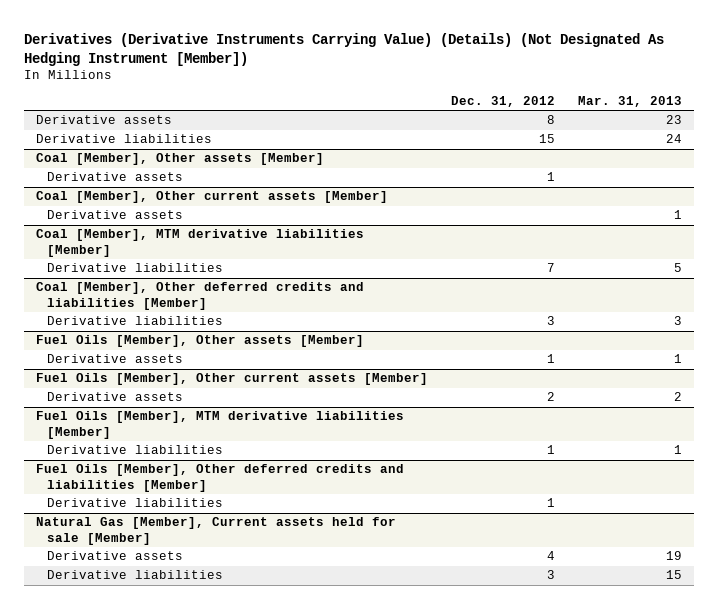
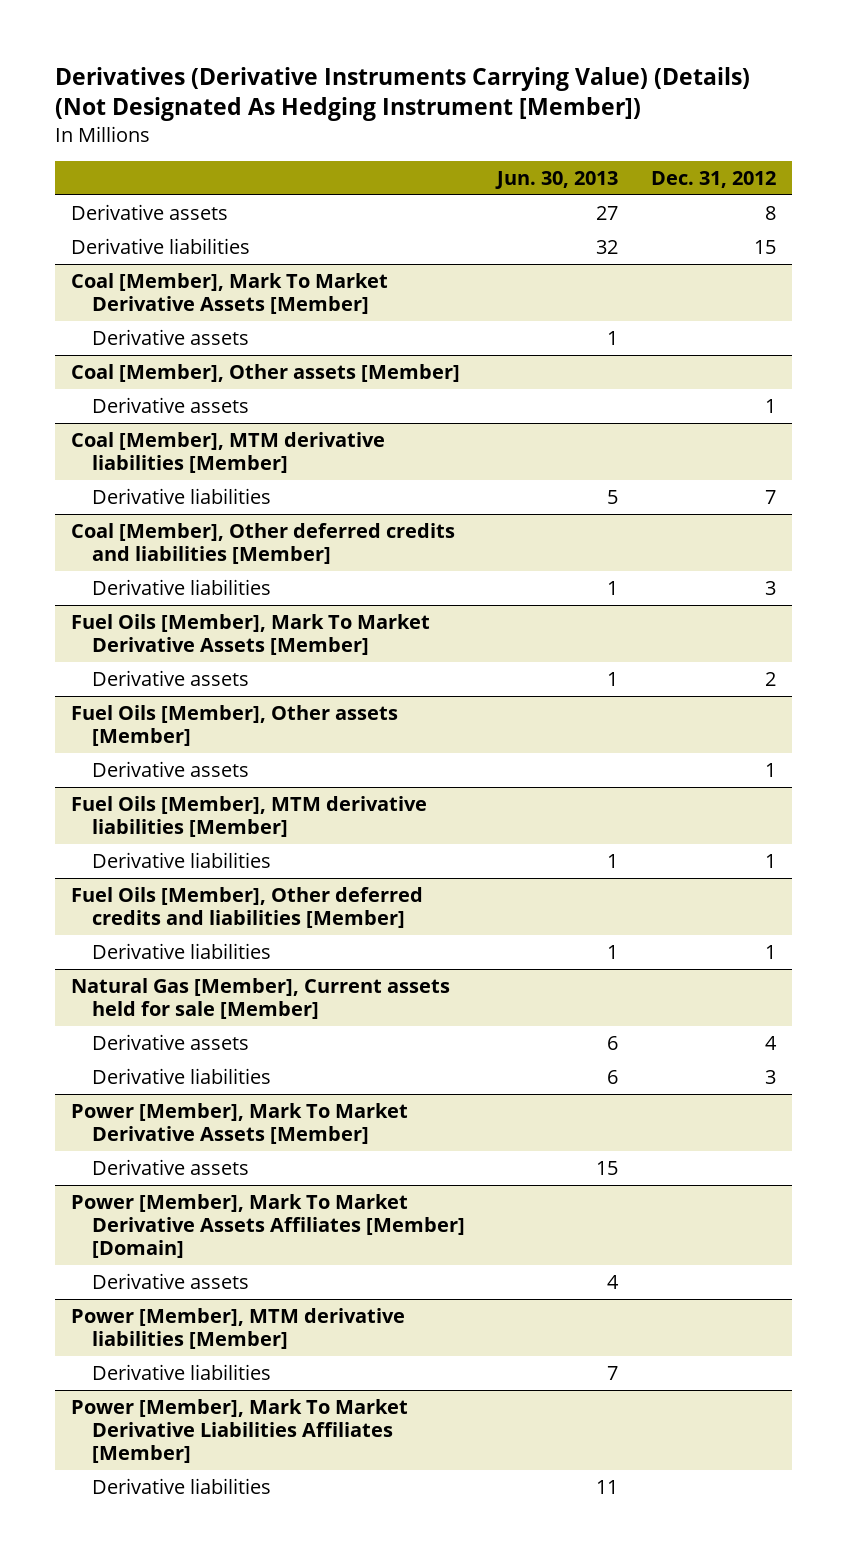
[578,96,683,108] Mar. 31, 2013 -> none
none -> [495,170,619,189] Jun. 30, 2013
none -> [71,272,389,314] Coal [Member], Mark To Market Derivative Assets [Member]
none -> [92,328,250,345] Derivative assets
[35,191,388,204] Coal [Member], Other current assets [Member] -> none
[46,210,183,220] Derivative assets -> none
none -> [71,613,431,655] Fuel Oils [Member], Mark To Market Derivative Assets [Member]
none -> [92,669,250,686] Derivative assets
[35,373,428,386] Fuel Oils [Member], Other current assets [Member] -> none
[46,392,183,402] Derivative assets -> none
none -> [71,1102,409,1144] Power [Member], Mark To Market Derivative Assets [Member]
none -> [92,1158,250,1175] Derivative assets
none -> [71,1193,466,1258] Power [Member], Mark To Market Derivative Assets Affiliates [Member] [Domain]
none -> [92,1272,250,1289] Derivative assets
none -> [71,1307,406,1349] Power [Member], MTM derivative liabilities [Member]
none -> [92,1363,272,1380] Derivative liabilities
none -> [71,1398,409,1463] Power [Member], Mark To Market Derivative Liabilities Affiliates [Member]
none -> [92,1477,272,1494] Derivative liabilities

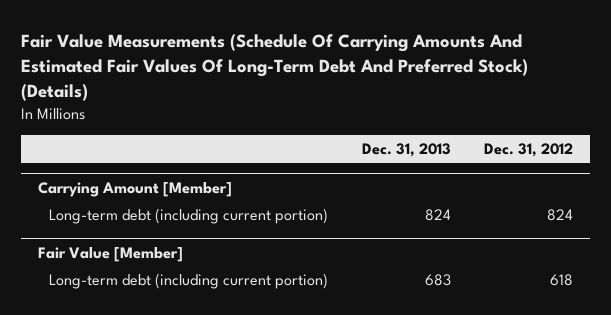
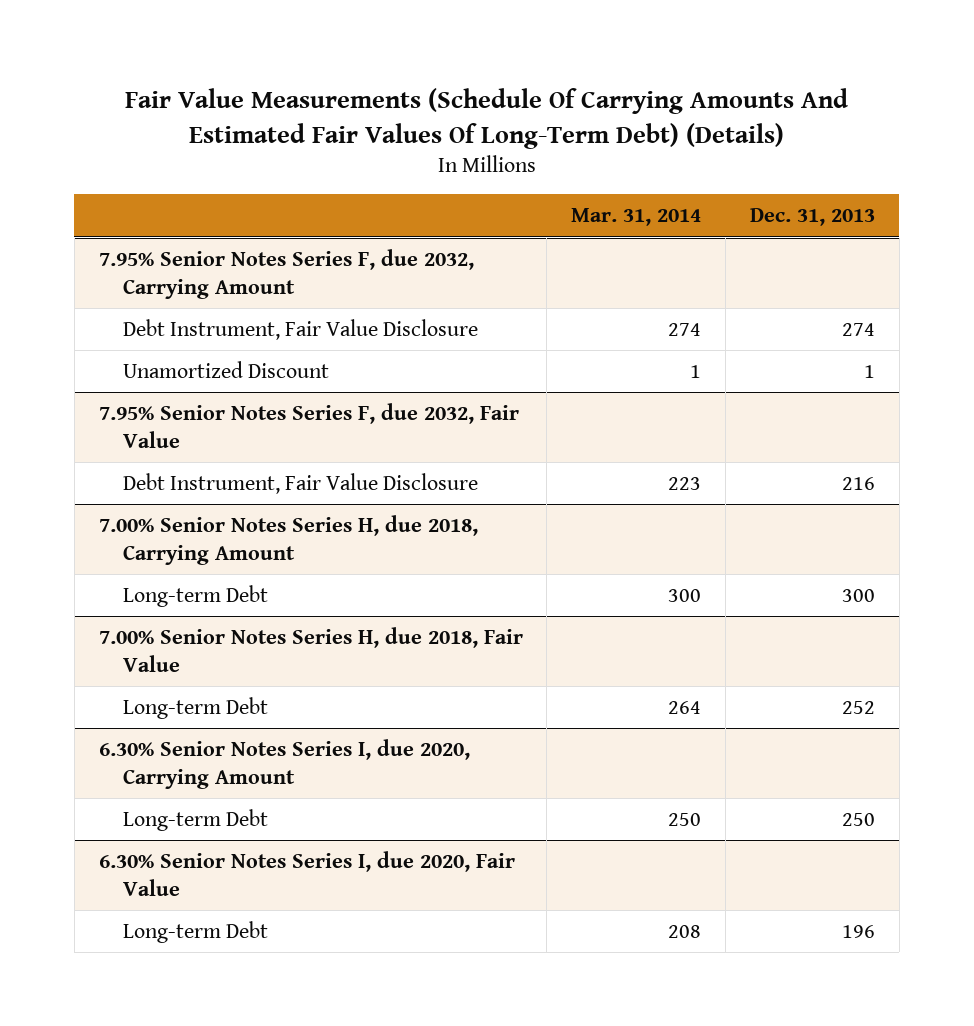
[21,33,529,101] Fair Value Measurements (Schedule Of Carrying Amounts And Estimated Fair Values Of Long-Term Debt And Preferred Stock) (Details) -> [124,88,848,149] Fair Value Measurements (Schedule Of Carrying Amounts And Estimated Fair Values Of Long-Term Debt) (Details)
[483,143,573,158] Dec. 31, 2012 -> none
none -> [571,208,702,227] Mar. 31, 2014
[38,181,233,197] Carrying Amount [Member] -> none
[38,246,184,262] Fair Value [Member] -> none
none -> [98,248,474,300] 7.95% Senior Notes Series F, due 2032, Carrying Amount
none -> [123,318,479,340] Debt Instrument, Fair Value Disclosure
none -> [123,360,330,378] Unamortized Discount
none -> [98,402,519,449] 7.95% Senior Notes Series F, due 2032, Fair Value
none -> [123,472,479,494] Debt Instrument, Fair Value Disclosure
none -> [98,514,478,566] 7.00% Senior Notes Series H, due 2018, Carrying Amount
[49,208,329,225] Long-term debt (including current portion) -> [123,584,269,607] Long-term Debt
[424,209,451,222] 824 -> [841,588,875,602] 300
none -> [98,626,523,673] 7.00% Senior Notes Series H, due 2018, Fair Value
[49,273,329,290] Long-term debt (including current portion) -> [123,696,269,719] Long-term Debt
[424,274,451,287] 683 -> [841,700,875,714] 252
none -> [98,738,470,790] 6.30% Senior Notes Series I, due 2020, Carrying Amount
none -> [123,808,269,831] Long-term Debt
none -> [98,850,515,897] 6.30% Senior Notes Series I, due 2020, Fair Value
none -> [123,920,269,943] Long-term Debt

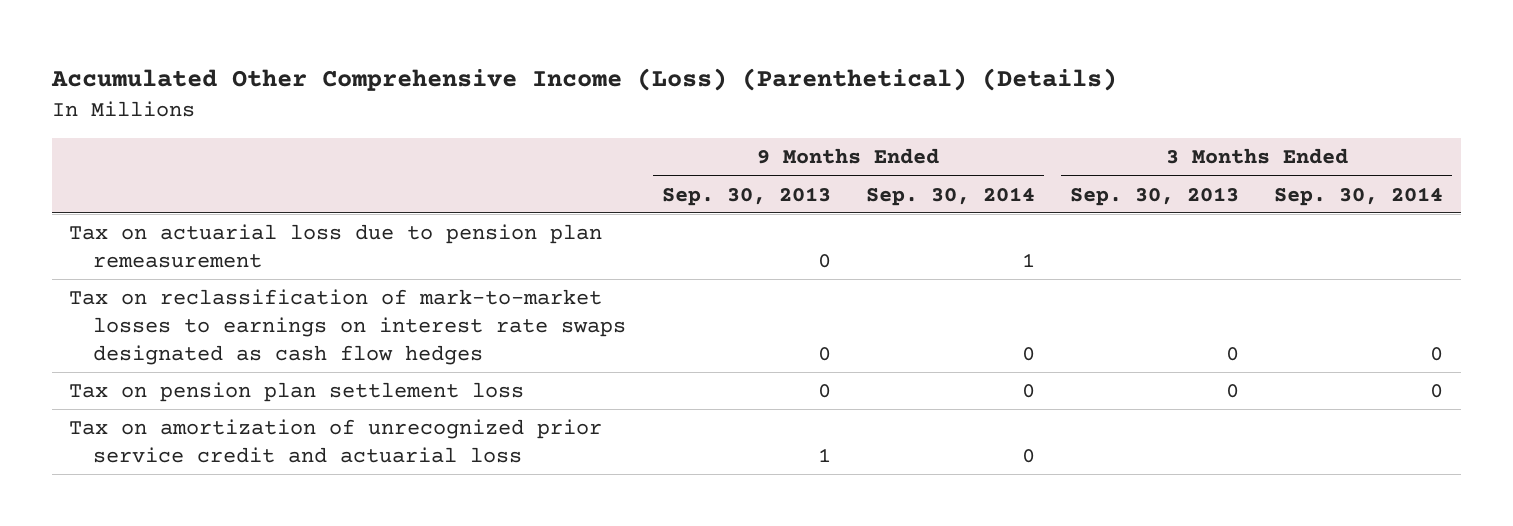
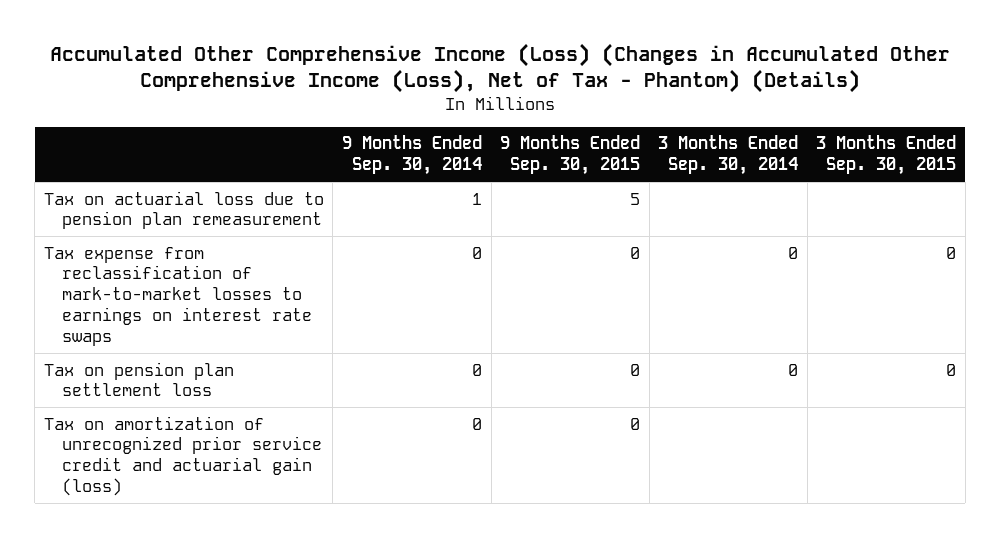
[50,68,1117,92] Accumulated Other Comprehensive Income (Loss) (Parenthetical) (Details) -> [50,43,951,94] Accumulated Other Comprehensive Income (Loss) (Changes in Accumulated Other Comprehensive Income (Loss), Net of Tax - Phantom) (Details)
[661,186,831,206] Sep. 30, 2013 -> none
[1070,186,1240,206] Sep. 30, 2013 -> none
none -> [500,135,641,176] 9 Months Ended Sep. 30, 2015
none -> [816,135,957,176] 3 Months Ended Sep. 30, 2015
[69,289,627,365] Tax on reclassification of mark-to-market losses to earnings on interest rate swaps designated as cash flow hedges -> [43,246,312,346] Tax expense from reclassification of mark-to-market losses to earnings on interest rate swaps
[69,419,603,463] Tax on amortization of unrecognized prior service credit and actuarial loss -> [43,415,322,497] Tax on amortization of unrecognized prior service credit and actuarial gain (loss)

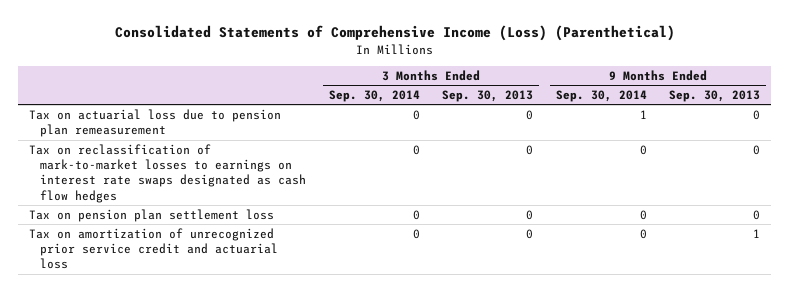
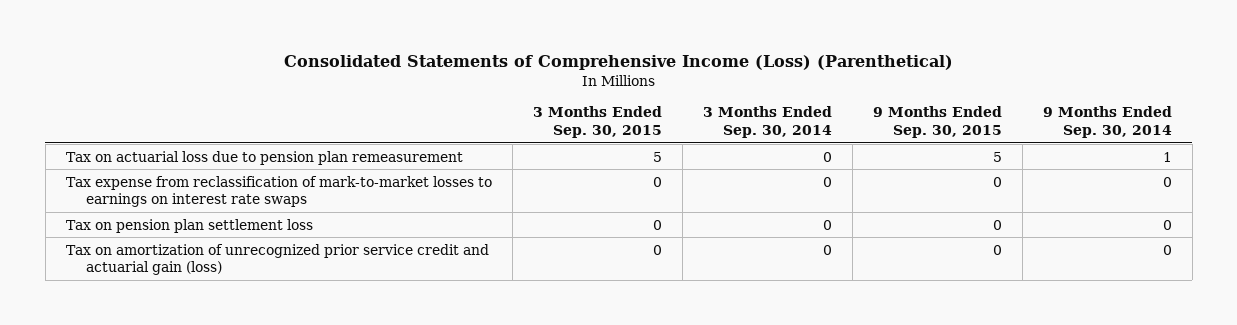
[442,90,534,103] Sep. 30, 2013 -> none
[669,90,761,103] Sep. 30, 2013 -> none
none -> [532,106,662,139] 3 Months Ended Sep. 30, 2015
none -> [872,106,1002,139] 9 Months Ended Sep. 30, 2015
[29,143,307,203] Tax on reclassification of mark-to-market losses to earnings on interest rate swaps designated as cash flow hedges -> [65,175,492,208] Tax expense from reclassification of mark-to-market losses to earnings on interest rate swaps
[29,227,279,270] Tax on amortization of unrecognized prior service credit and actuarial loss -> [65,243,489,276] Tax on amortization of unrecognized prior service credit and actuarial gain (loss)

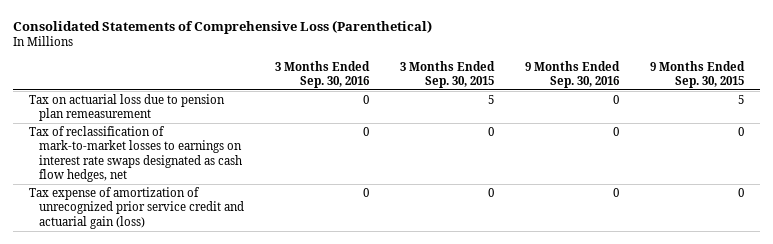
[283,54,953,70] Consolidated Statements of Comprehensive Income (Loss) (Parenthetical) -> [13,19,433,34] Consolidated Statements of Comprehensive Loss (Parenthetical)
[702,106,832,139] 3 Months Ended Sep. 30, 2014 -> none
[1042,106,1172,139] 9 Months Ended Sep. 30, 2014 -> none
none -> [274,60,370,88] 3 Months Ended Sep. 30, 2016
none -> [525,60,621,88] 9 Months Ended Sep. 30, 2016
[65,218,313,233] Tax on pension plan settlement loss -> none
[65,175,492,208] Tax expense from reclassification of mark-to-market losses to earnings on interest rate swaps -> [28,126,242,183] Tax of reclassification of mark-to-market losses to earnings on interest rate swaps designated as cash flow hedges, net
[65,243,489,276] Tax on amortization of unrecognized prior service credit and actuarial gain (loss) -> [28,187,244,229] Tax expense of amortization of unrecognized prior service credit and actuarial gain (loss)

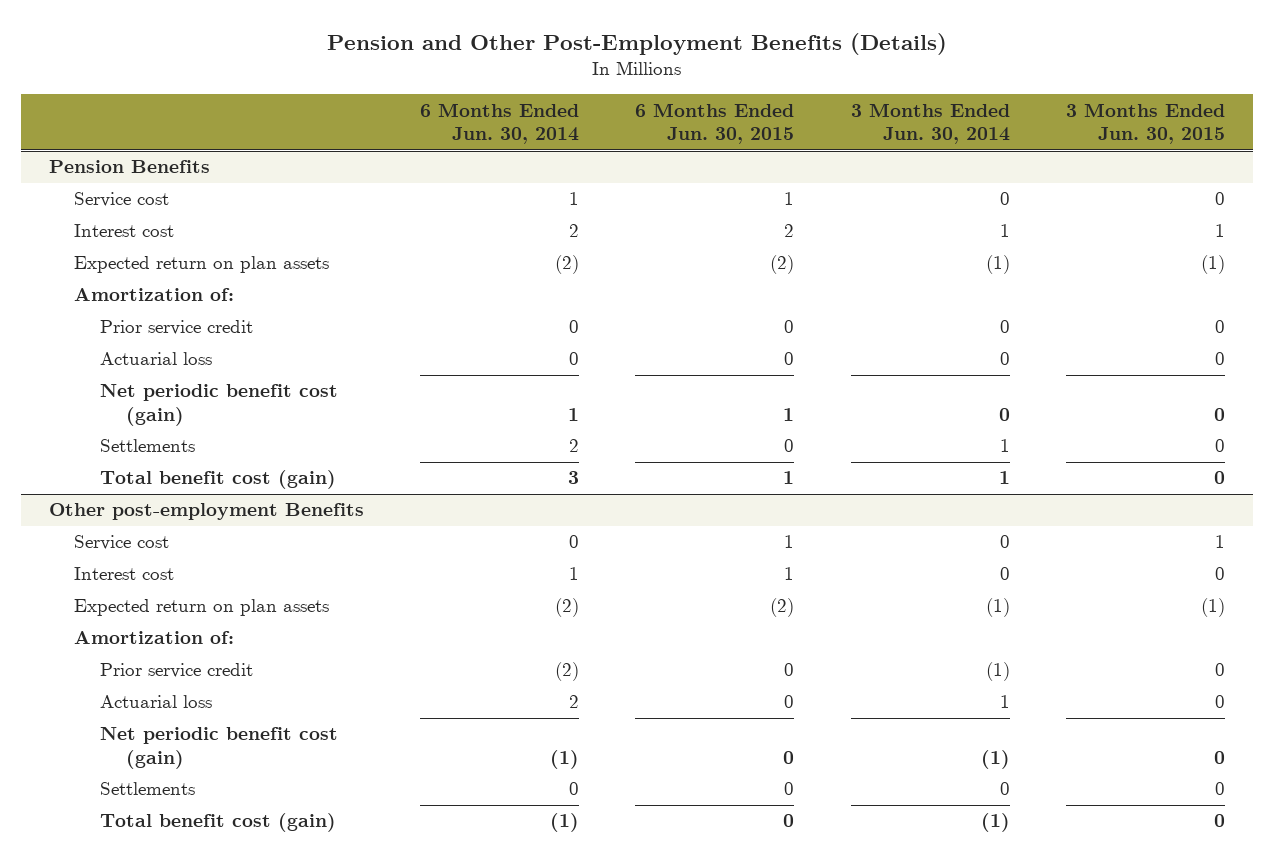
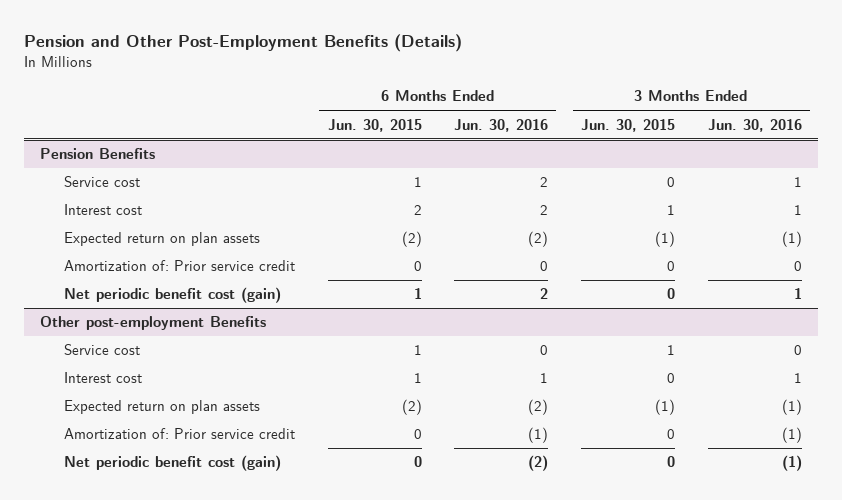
[420,102,580,145] 6 Months Ended Jun. 30, 2014 -> none
[850,102,1010,145] 3 Months Ended Jun. 30, 2014 -> none
none -> [454,118,549,132] Jun. 30, 2016
none -> [707,118,802,132] Jun. 30, 2016
[74,288,235,302] Amortization of: -> none
[100,352,213,366] Actuarial loss -> none
[100,320,254,336] Prior service credit -> [63,260,295,272] Amortization of: Prior service credit
[100,439,196,453] Settlements -> none
[100,470,337,490] Total benefit cost (gain) -> none
[74,631,235,645] Amortization of: -> none
[100,695,213,709] Actuarial loss -> none
[100,663,254,679] Prior service credit -> [63,428,295,440] Amortization of: Prior service credit
[100,782,196,796] Settlements -> none
[100,813,337,833] Total benefit cost (gain) -> none

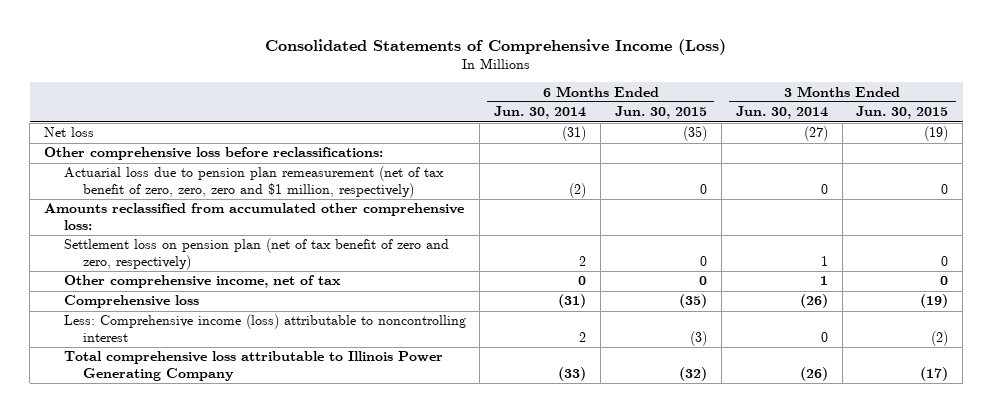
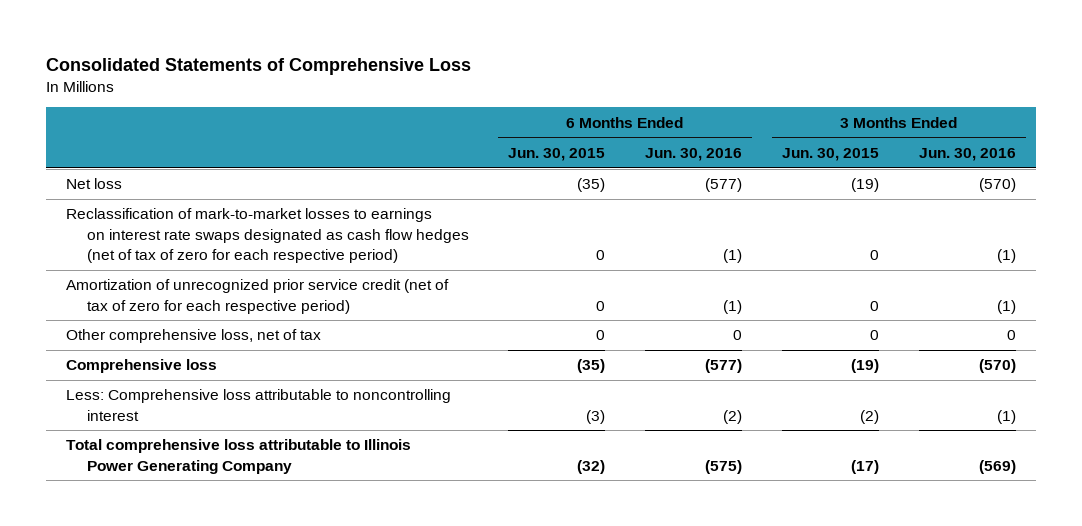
[265,38,727,55] Consolidated Statements of Comprehensive Income (Loss) -> [46,57,472,75] Consolidated Statements of Comprehensive Loss
[494,106,587,120] Jun. 30, 2014 -> none
[735,106,828,120] Jun. 30, 2014 -> none
none -> [645,147,743,161] Jun. 30, 2016
none -> [918,147,1016,161] Jun. 30, 2016
[43,147,383,161] Other comprehensive loss before reclassifications: -> none
[63,166,444,198] Actuarial loss due to pension plan remeasurement (net of tax benefit of zero, zero, zero and $1 million, respectively) -> none
[43,203,464,230] Amounts reclassified from accumulated other comprehensive loss: -> none
[63,238,449,270] Settlement loss on pension plan (net of tax benefit of zero and zero, respectively) -> none
none -> [66,208,469,263] Reclassification of mark-to-market losses to earnings on interest rate swaps designated as cash flow hedges (net of tax of zero for each respective period)
none -> [66,279,450,314] Amortization of unrecognized prior service credit (net of tax of zero for each respective period)
[63,275,341,289] Other comprehensive income, net of tax -> [66,329,322,344] Other comprehensive loss, net of tax
[63,314,466,342] Less: Comprehensive income (loss) attributable to noncontrolling interest -> [66,389,452,421] Less: Comprehensive loss attributable to noncontrolling interest

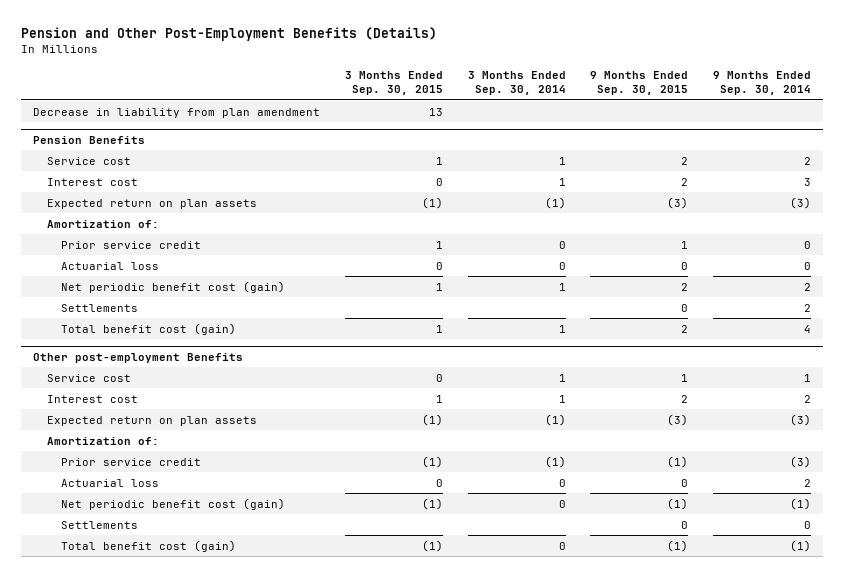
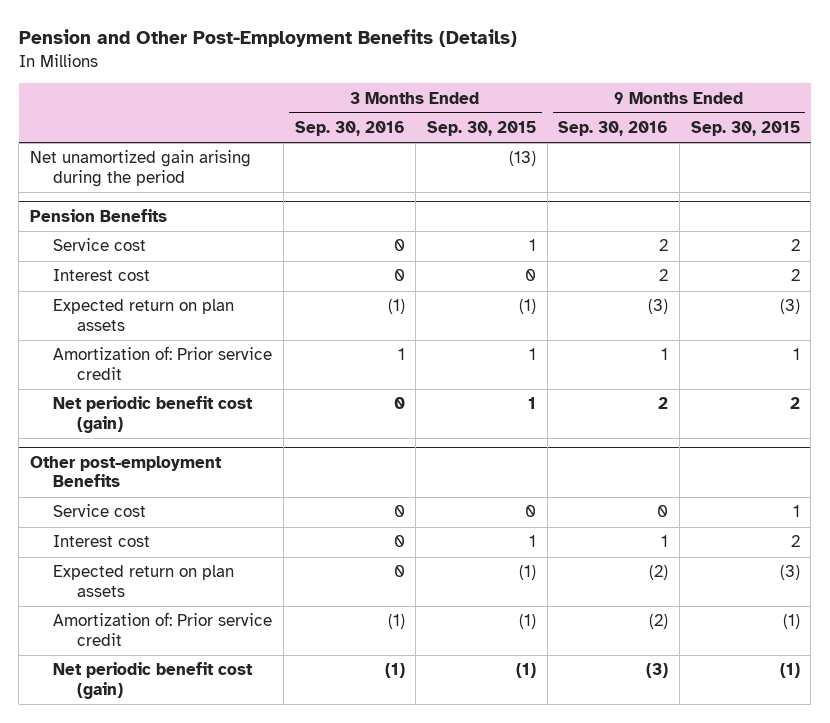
[467,71,566,96] 3 Months Ended Sep. 30, 2014 -> none
[712,71,811,96] 9 Months Ended Sep. 30, 2014 -> none
none -> [294,121,405,137] Sep. 30, 2016
none -> [558,121,669,137] Sep. 30, 2016
[33,107,321,118] Decrease in liability from plan amendment -> none
none -> [30,150,252,187] Net unamortized gain arising during the period
[47,219,160,228] Amortization of: -> none
[61,261,160,270] Actuarial loss -> none
[61,240,202,249] Prior service credit -> [53,346,273,380] Amortization of: Prior service credit
[61,303,139,312] Settlements -> none
[61,322,237,335] Total benefit cost (gain) -> none
[47,436,160,445] Amortization of: -> none
[61,478,160,487] Actuarial loss -> none
[61,457,202,466] Prior service credit -> [53,612,273,646] Amortization of: Prior service credit
[61,520,139,529] Settlements -> none
[61,539,237,552] Total benefit cost (gain) -> none

